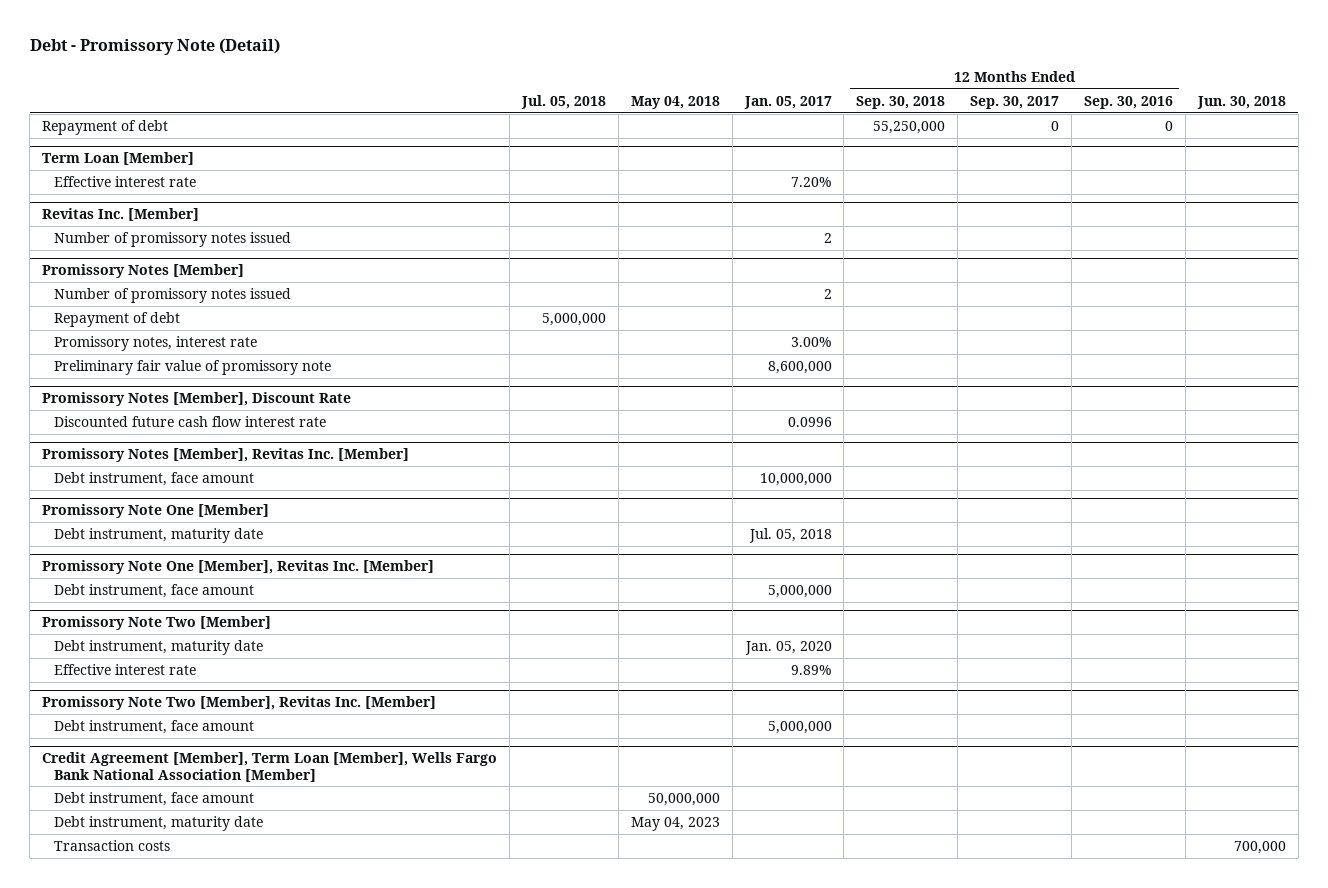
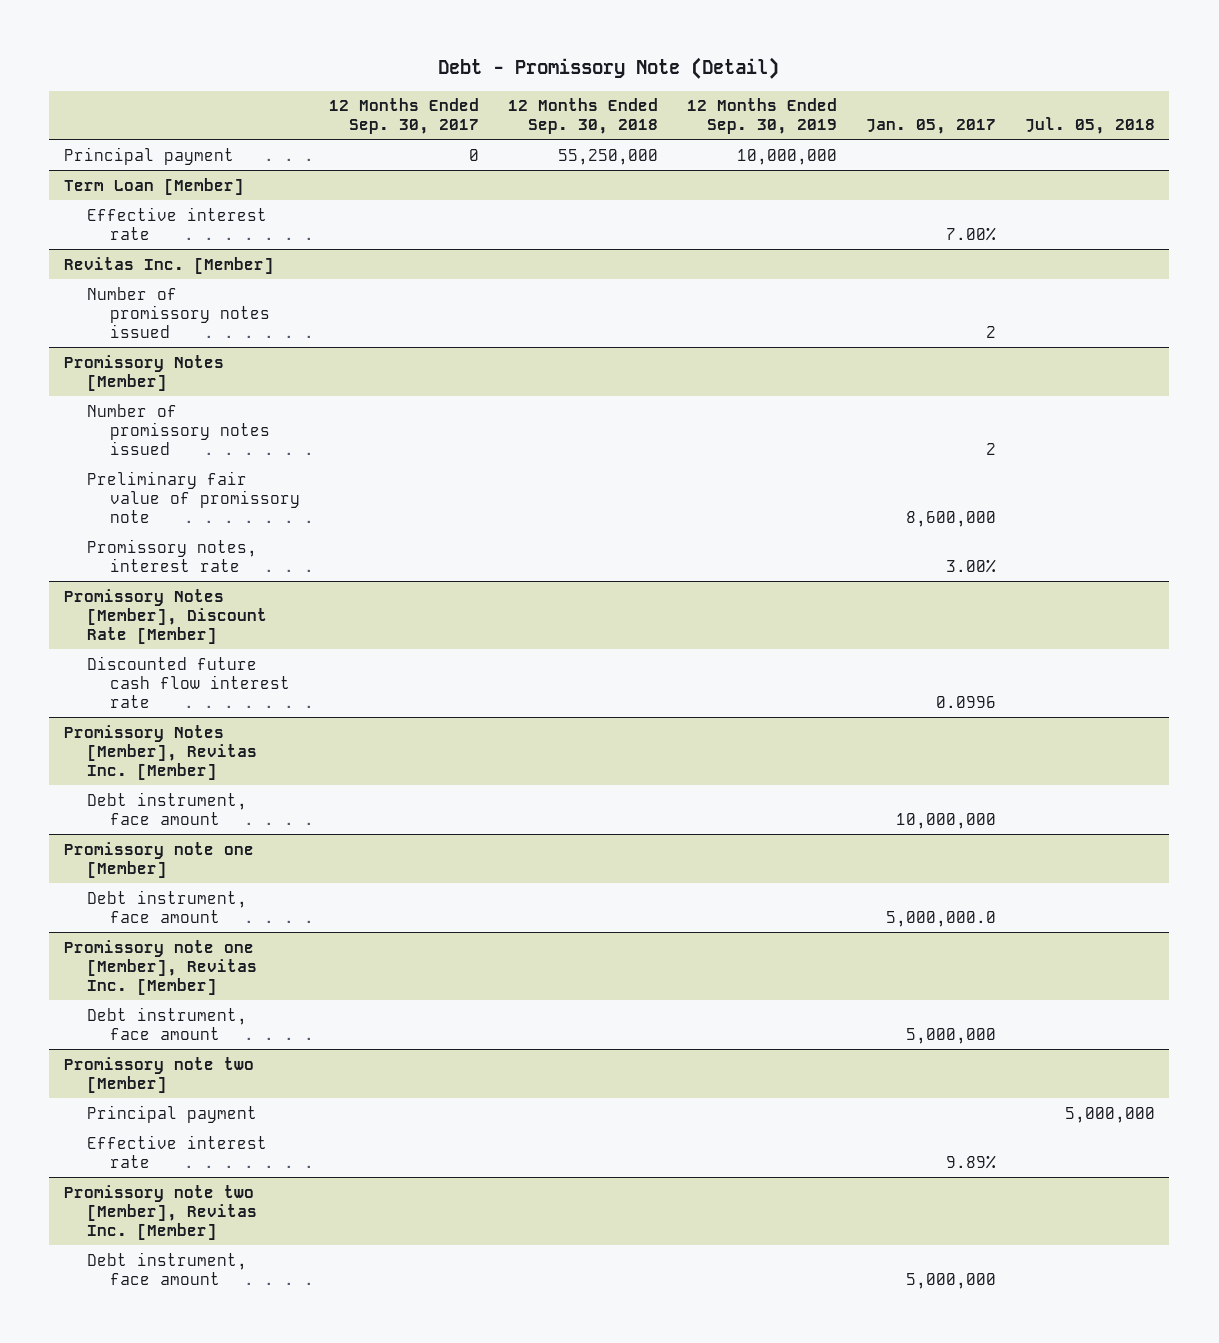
[630,95,720,109] May 04, 2018 -> none
[1083,95,1173,109] Sep. 30, 2016 -> none
[1196,95,1286,109] Jun. 30, 2018 -> none
none -> [686,98,837,135] 12 Months Ended Sep. 30, 2019
[42,119,169,135] Repayment of debt -> [63,146,234,165] Principal payment
[790,176,832,187] 7.20% -> [945,226,996,241] 7.00%
[54,311,181,327] Repayment of debt -> none
[54,335,258,351] Promissory notes, interest rate -> [86,538,257,572] Promissory notes, interest rate
[42,392,352,407] Promissory Notes [Member], Discount Rate -> [63,588,267,644] Promissory Notes [Member], Discount Rate [Member]
[54,527,264,543] Debt instrument, maturity date -> none
[42,504,270,519] Promissory Note One [Member] -> [63,841,254,878] Promissory note one [Member]
none -> [86,889,247,923] Debt instrument, face amount
[42,560,435,575] Promissory Note One [Member], Revitas Inc. [Member] -> [63,939,257,995] Promissory note one [Member], Revitas Inc. [Member]
[54,639,264,655] Debt instrument, maturity date -> none
[42,616,272,631] Promissory Note Two [Member] -> [63,1056,254,1093] Promissory note two [Member]
none -> [86,1104,257,1123] Principal payment
[42,696,437,711] Promissory Note Two [Member], Revitas Inc. [Member] -> [63,1184,257,1240] Promissory note two [Member], Revitas Inc. [Member]
[42,752,498,782] Credit Agreement [Member], Term Loan [Member], Wells Fargo Bank National Association [Member] -> none
[54,791,255,806] Debt instrument, face amount -> none
[54,815,264,831] Debt instrument, maturity date -> none
[54,839,171,851] Transaction costs -> none

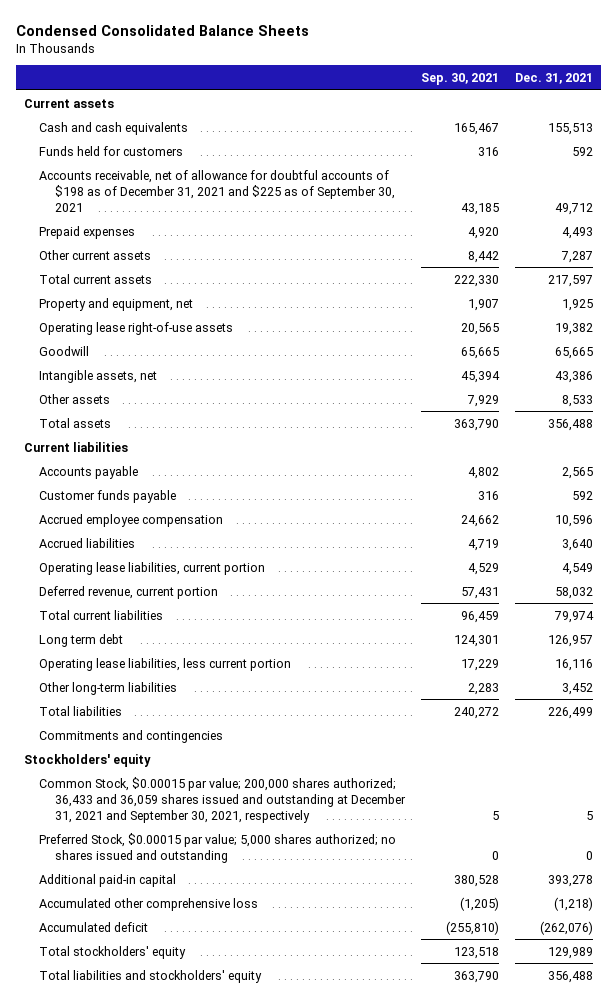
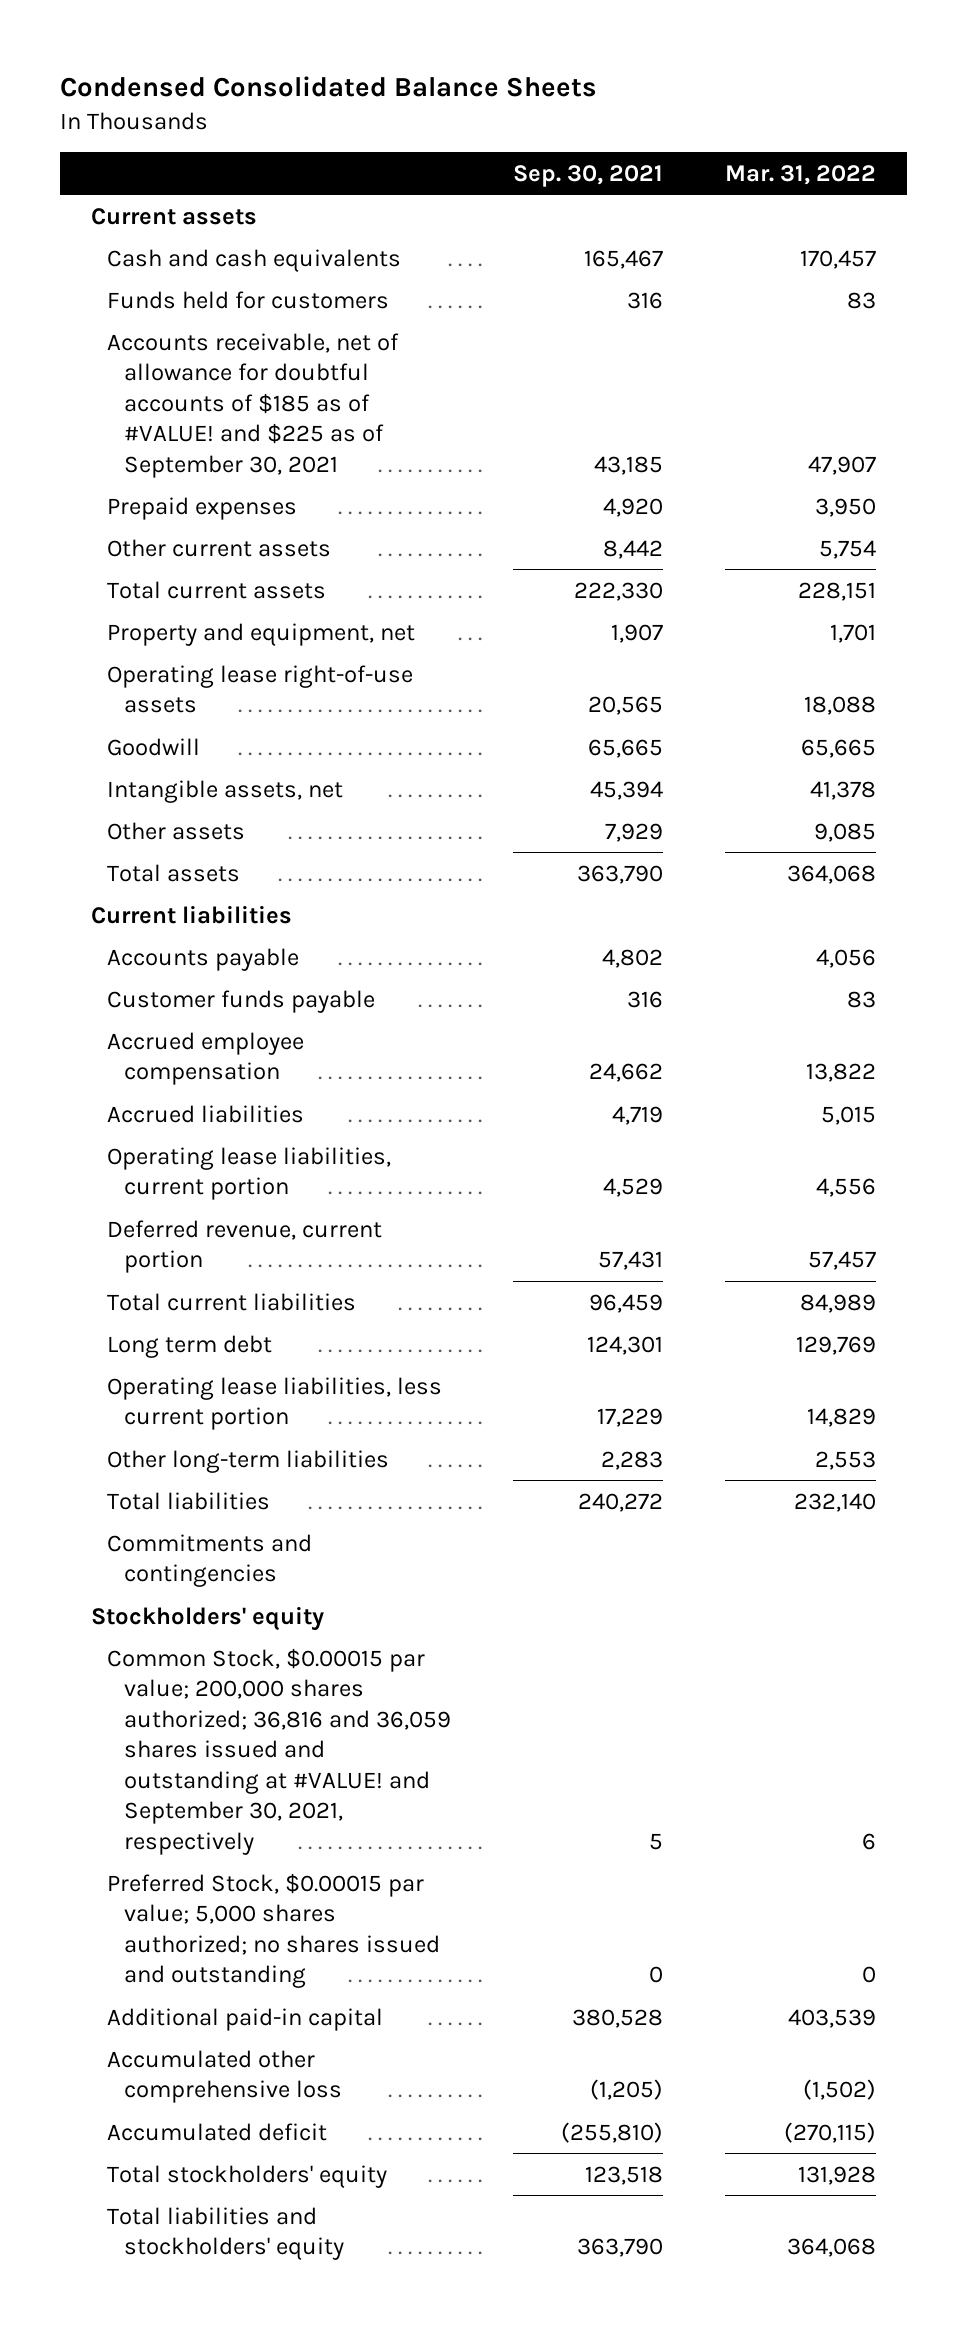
[514,73,593,85] Dec. 31, 2021 -> none
none -> [725,164,877,185] Mar. 31, 2022
[39,169,395,212] Accounts receivable, net of allowance for doubtful accounts of $198 as of December 31, 2021 and $225 as of September 30, 2021 -> [107,332,400,478] Accounts receivable, net of allowance for doubtful accounts of $185 as of #VALUE! and $225 as of September 30, 2021
[39,776,406,823] Common Stock, $0.00015 par value; 200,000 shares authorized; 36,433 and 36,059 shares issued and outstanding at December 31, 2021 and September 30, 2021, respectively -> [107,1647,451,1855] Common Stock, $0.00015 par value; 200,000 shares authorized; 36,816 and 36,059 shares issued and outstanding at #VALUE! and September 30, 2021, respectively

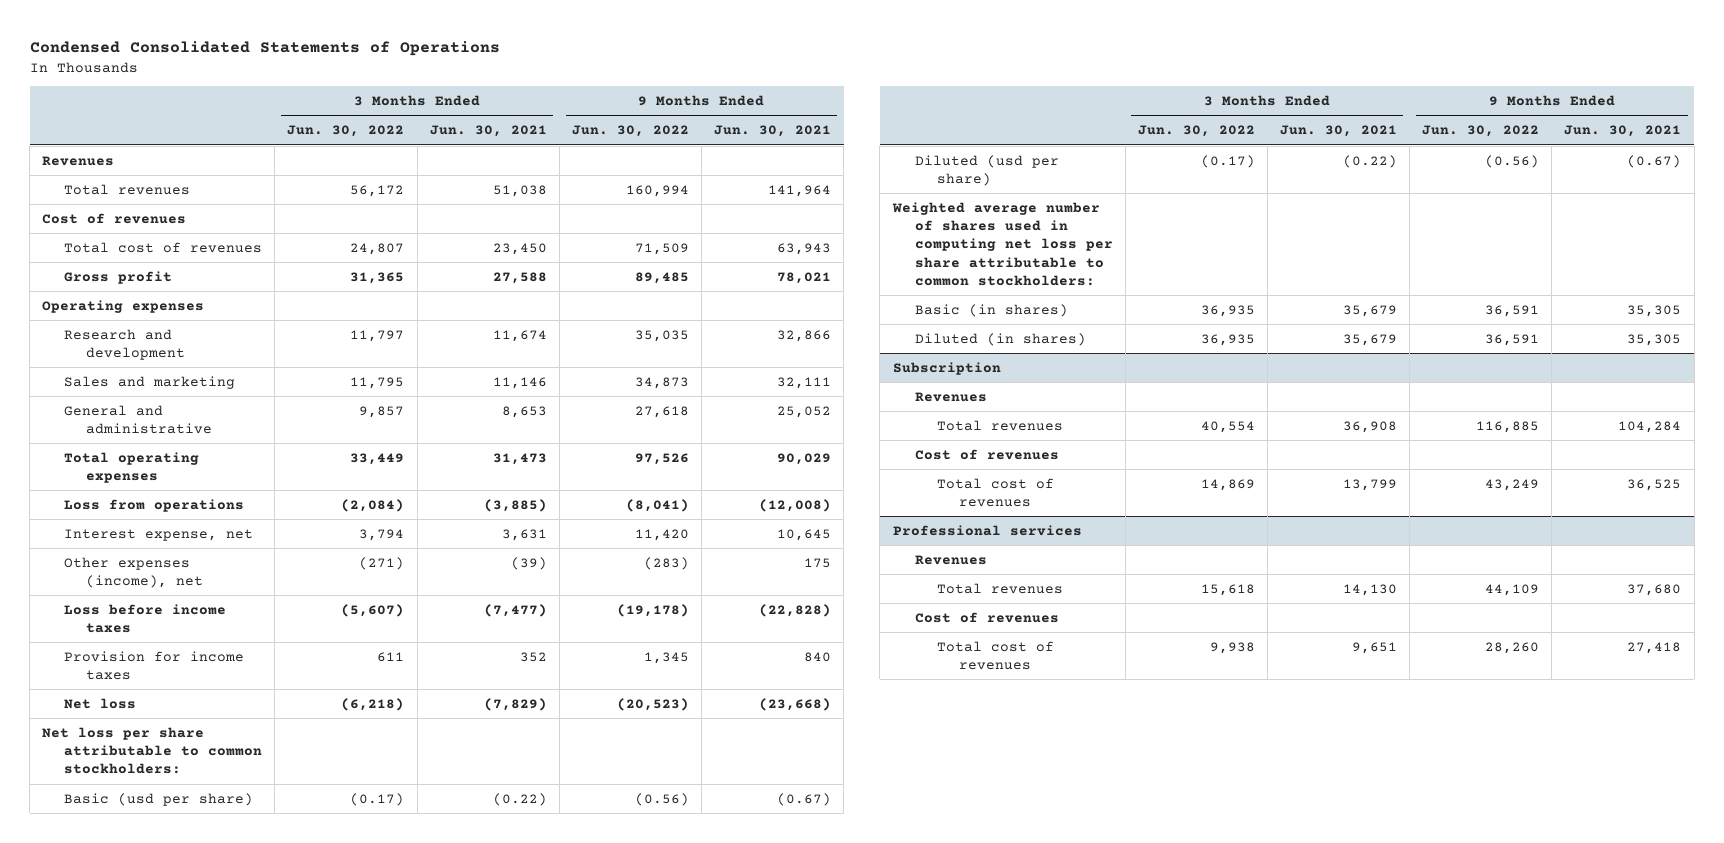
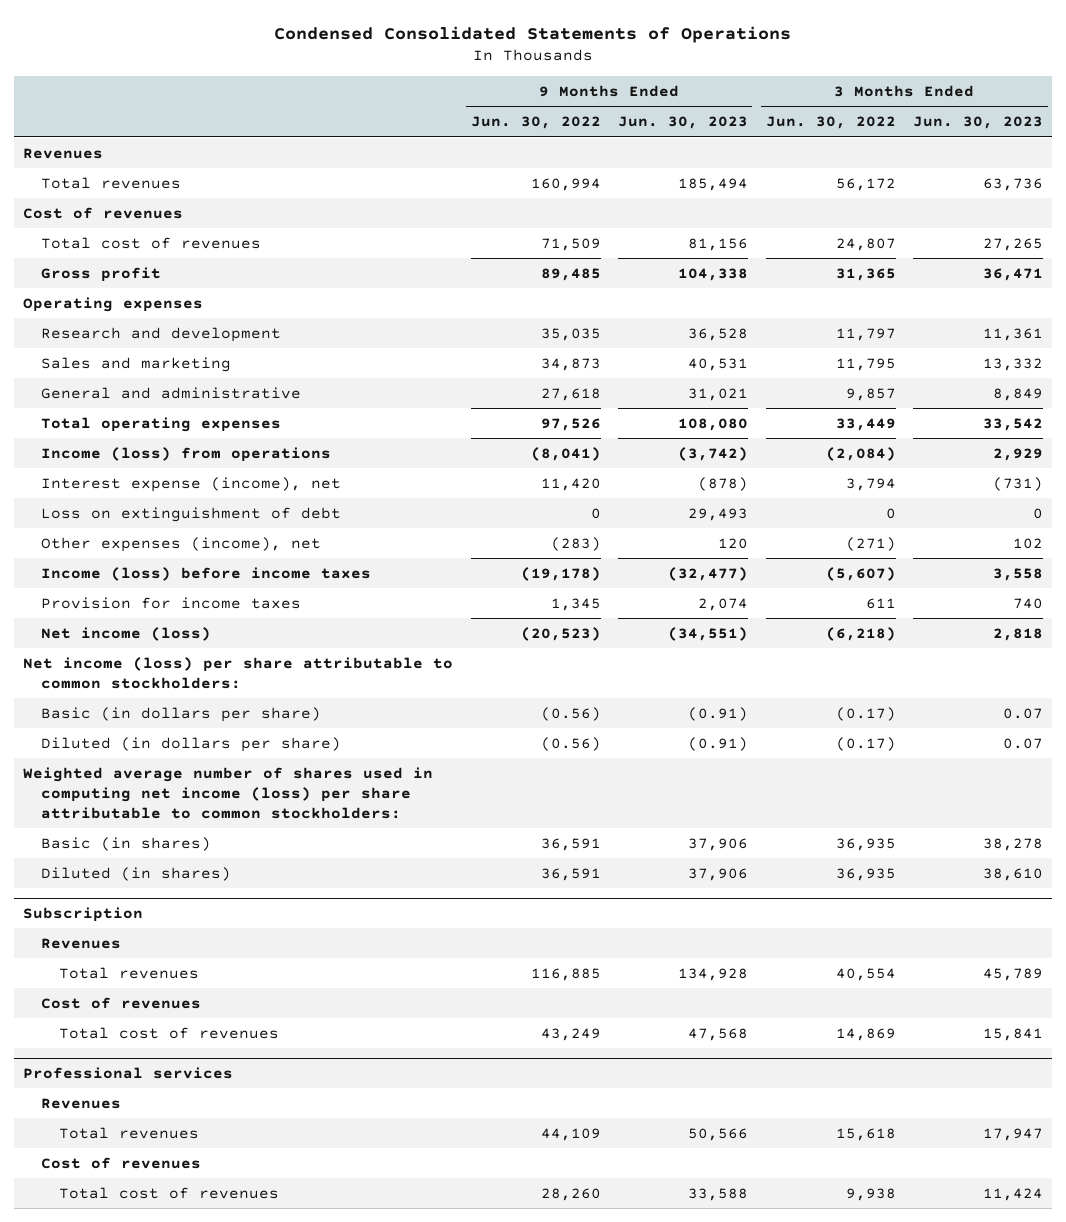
[429,125,547,138] Jun. 30, 2021 -> none
[714,125,832,138] Jun. 30, 2021 -> none
none -> [618,116,749,130] Jun. 30, 2023
none -> [913,116,1044,130] Jun. 30, 2023
[64,498,245,512] Loss from operations -> [41,446,332,462] Income (loss) from operations
[64,528,254,541] Interest expense, net -> [41,476,342,492] Interest expense (income), net
none -> [41,506,342,522] Loss on extinguishment of debt
[64,603,227,634] Loss before income taxes -> [41,566,372,581] Income (loss) before income taxes
[64,697,137,709] Net loss -> [41,626,212,641] Net income (loss)
[42,726,263,775] Net loss per share attributable to common stockholders: -> [22,656,453,689] Net income (loss) per share attributable to common stockholders:
[64,792,254,806] Basic (usd per share) -> [41,706,322,722] Basic (in dollars per share)
[914,154,1059,187] Diluted (usd per share) -> [41,736,342,752] Diluted (in dollars per share)
[891,201,1113,286] Weighted average number of shares used in computing net loss per share attributable to common stockholders: -> [22,766,433,819] Weighted average number of shares used in computing net income (loss) per share attributable to common stockholders:

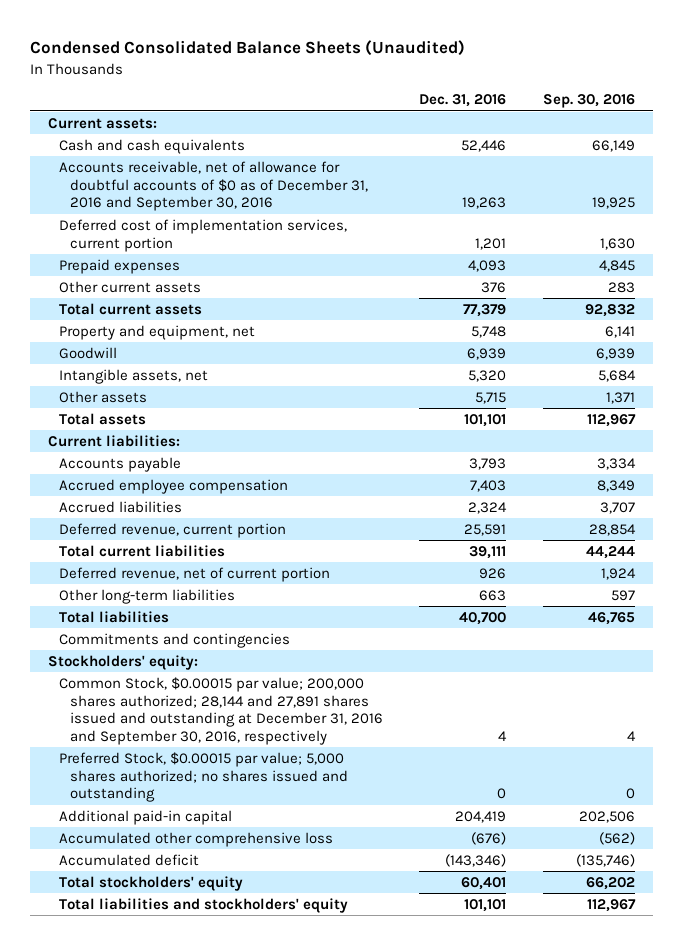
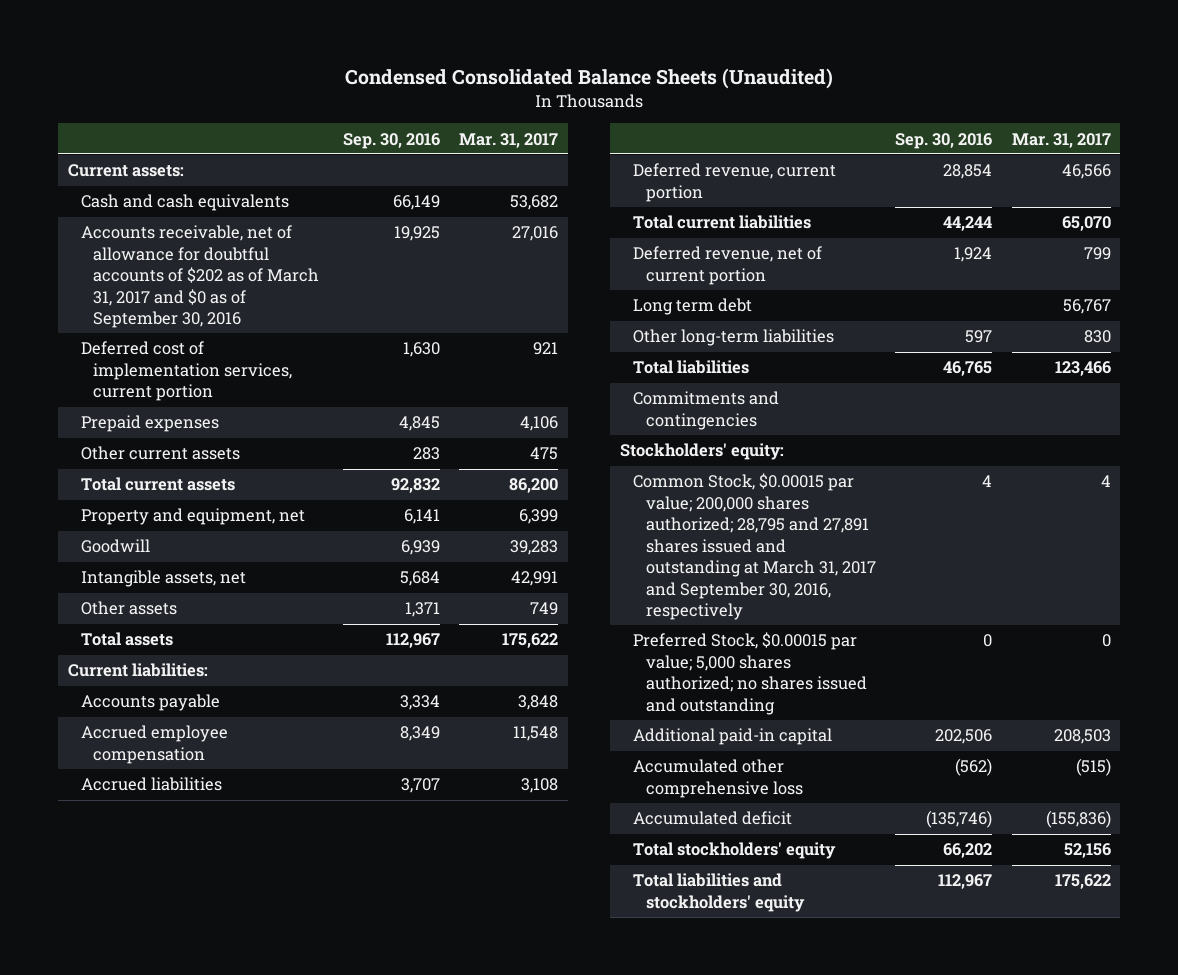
[419,94,507,108] Dec. 31, 2016 -> none
none -> [459,132,559,148] Mar. 31, 2017
[58,160,368,212] Accounts receivable, net of allowance for doubtful accounts of $0 as of December 31, 2016 and September 30, 2016 -> [80,225,320,329] Accounts receivable, net of allowance for doubtful accounts of $202 as of March 31, 2017 and $0 as of September 30, 2016
none -> [632,298,752,316] Long term debt
[58,676,383,745] Common Stock, $0.00015 par value; 200,000 shares authorized; 28,144 and 27,891 shares issued and outstanding at December 31, 2016 and September 30, 2016, respectively -> [632,473,876,621] Common Stock, $0.00015 par value; 200,000 shares authorized; 28,795 and 27,891 shares issued and outstanding at March 31, 2017 and September 30, 2016, respectively

